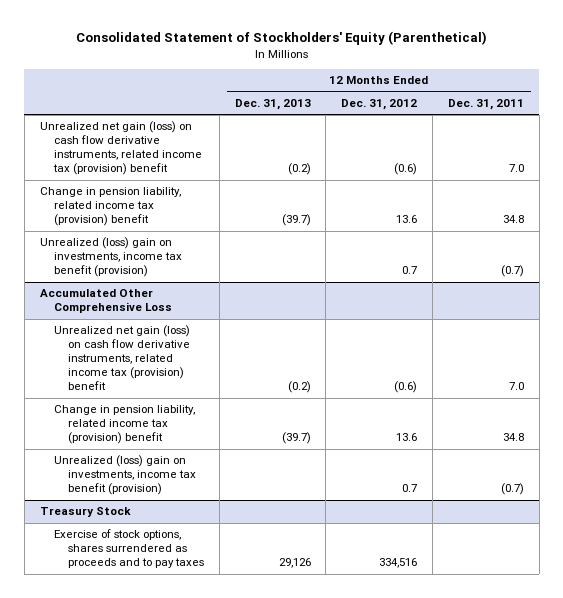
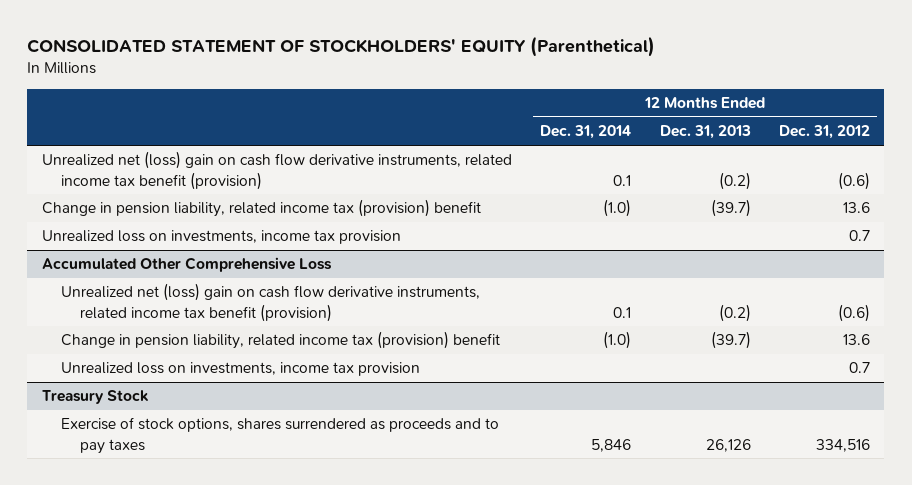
[75,31,487,46] Consolidated Statement of Stockholders' Equity (Parenthetical) -> [27,35,656,57] CONSOLIDATED STATEMENT OF STOCKHOLDERS' EQUITY (Parenthetical)
[447,98,524,110] Dec. 31, 2011 -> none
none -> [540,125,632,140] Dec. 31, 2014
[39,121,202,176] Unrealized net gain (loss) on cash flow derivative instruments, related income tax (provision) benefit -> [41,151,512,190] Unrealized net (loss) gain on cash flow derivative instruments, related income tax benefit (provision)
[39,237,182,278] Unrealized (loss) gain on investments, income tax benefit (provision) -> [41,230,401,245] Unrealized loss on investments, income tax provision
[53,325,190,391] Unrealized net gain (loss) on cash flow derivative instruments, related income tax (provision) benefit -> [60,283,480,322] Unrealized net (loss) gain on cash flow derivative instruments, related income tax benefit (provision)
[53,455,196,496] Unrealized (loss) gain on investments, income tax benefit (provision) -> [60,362,420,377] Unrealized loss on investments, income tax provision
[278,558,311,569] 29,126 -> [705,438,751,452] 26,126

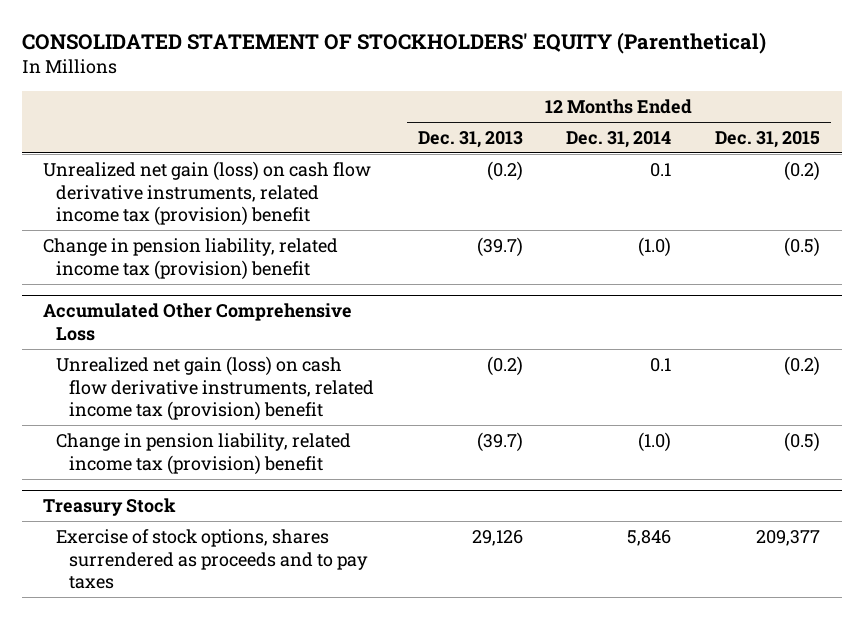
[779,125,871,140] Dec. 31, 2012 -> none
none -> [714,130,820,148] Dec. 31, 2015
[41,151,512,190] Unrealized net (loss) gain on cash flow derivative instruments, related income tax benefit (provision) -> [43,160,372,227] Unrealized net gain (loss) on cash flow derivative instruments, related income tax (provision) benefit
[41,230,401,245] Unrealized loss on investments, income tax provision -> none
[60,283,480,322] Unrealized net (loss) gain on cash flow derivative instruments, related income tax benefit (provision) -> [56,355,375,422] Unrealized net gain (loss) on cash flow derivative instruments, related income tax (provision) benefit
[60,362,420,377] Unrealized loss on investments, income tax provision -> none
[705,438,751,452] 26,126 -> [471,529,523,546] 29,126

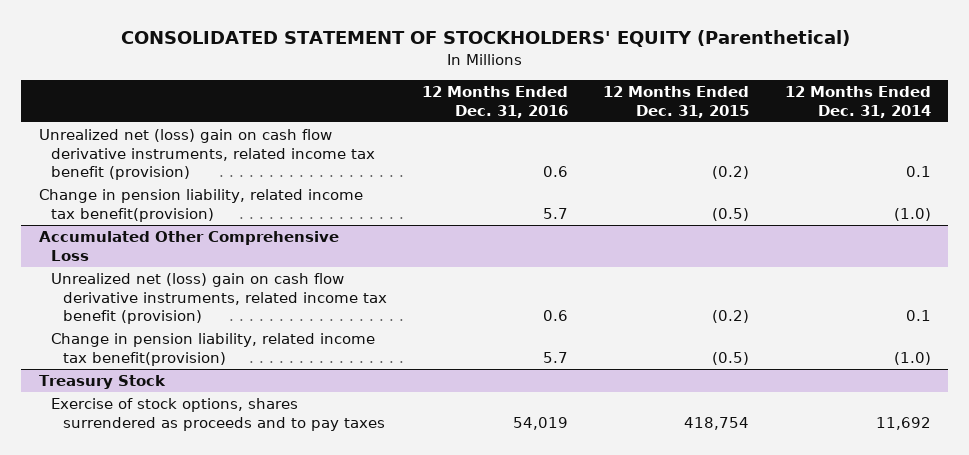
[417,130,523,148] Dec. 31, 2013 -> none
none -> [421,86,568,118] 12 Months Ended Dec. 31, 2016
[43,160,372,227] Unrealized net gain (loss) on cash flow derivative instruments, related income tax (provision) benefit -> [38,129,375,181] Unrealized net (loss) gain on cash flow derivative instruments, related income tax benefit (provision)
[43,237,339,280] Change in pension liability, related income tax (provision) benefit -> [38,189,363,222] Change in pension liability, related income tax benefit(provision)
[56,355,375,422] Unrealized net gain (loss) on cash flow derivative instruments, related income tax (provision) benefit -> [50,273,387,325] Unrealized net (loss) gain on cash flow derivative instruments, related income tax benefit (provision)
[56,432,352,475] Change in pension liability, related income tax (provision) benefit -> [50,333,375,366] Change in pension liability, related income tax benefit(provision)
[627,529,672,546] 5,846 -> [875,416,931,430] 11,692
[755,529,820,546] 209,377 -> [684,416,750,430] 418,754

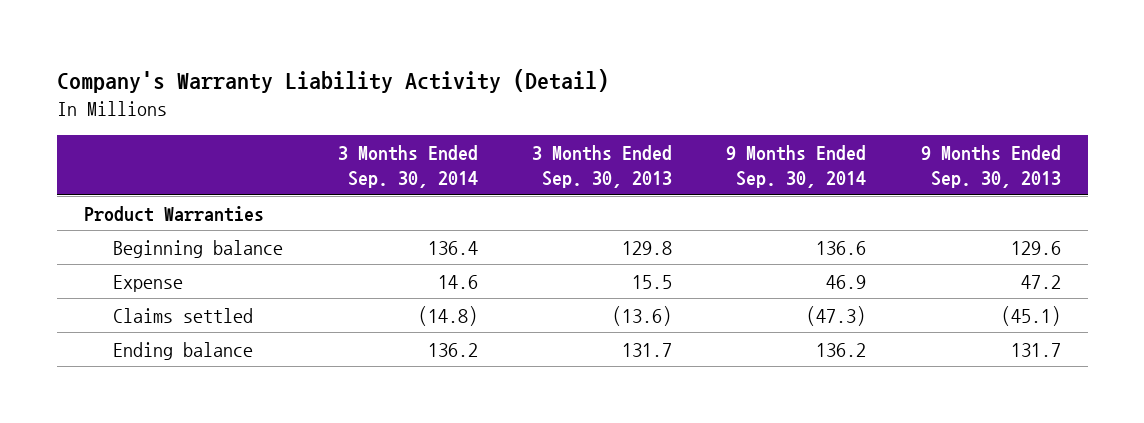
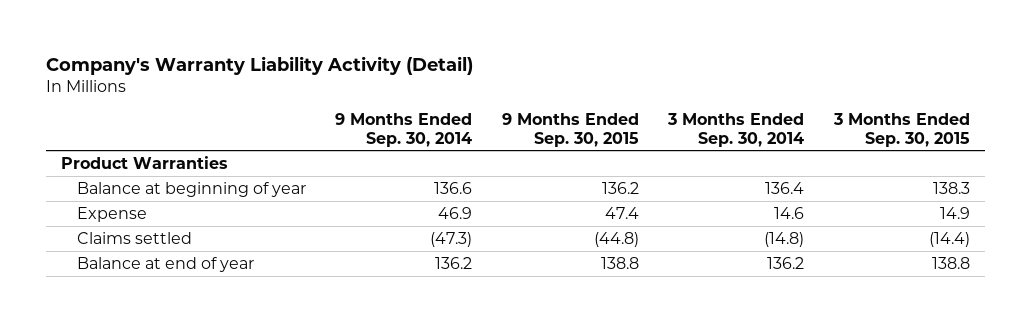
[531,145,672,188] 3 Months Ended Sep. 30, 2013 -> none
[920,145,1061,188] 9 Months Ended Sep. 30, 2013 -> none
none -> [501,113,639,147] 9 Months Ended Sep. 30, 2015
none -> [832,113,970,147] 3 Months Ended Sep. 30, 2015
[113,239,284,258] Beginning balance -> [76,181,306,197] Balance at beginning of year
[113,341,254,360] Ending balance -> [76,256,254,272] Balance at end of year

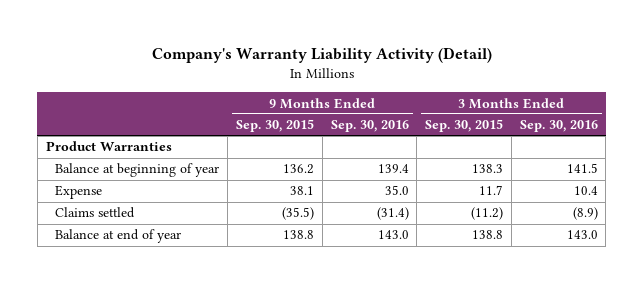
[335,113,473,147] 9 Months Ended Sep. 30, 2014 -> none
[667,113,805,147] 3 Months Ended Sep. 30, 2014 -> none
none -> [330,120,409,133] Sep. 30, 2016
none -> [519,120,598,133] Sep. 30, 2016
[604,206,639,219] 47.4 -> [290,186,315,196] 38.1
[939,206,970,219] 14.9 -> [479,185,504,196] 11.7
[593,231,639,247] (44.8) -> [282,207,315,221] (35.5)
[928,231,970,247] (14.4) -> [471,207,504,221] (11.2)

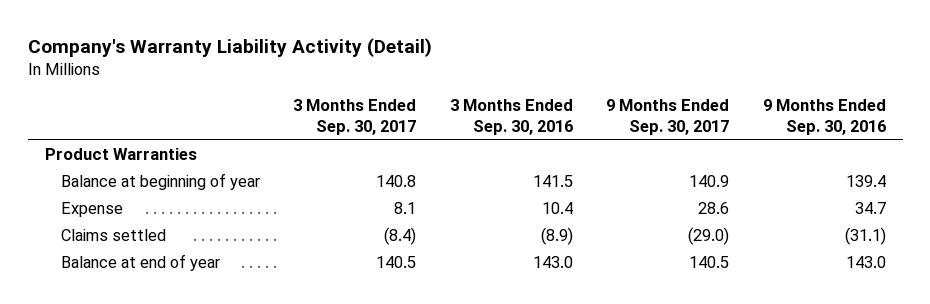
[236,119,315,133] Sep. 30, 2015 -> none
[425,119,504,133] Sep. 30, 2015 -> none
none -> [293,98,417,136] 3 Months Ended Sep. 30, 2017
none -> [606,98,730,136] 9 Months Ended Sep. 30, 2017
[384,185,409,196] 35.0 -> [854,202,886,215] 34.7
[376,207,409,221] (31.4) -> [844,227,886,246] (31.1)

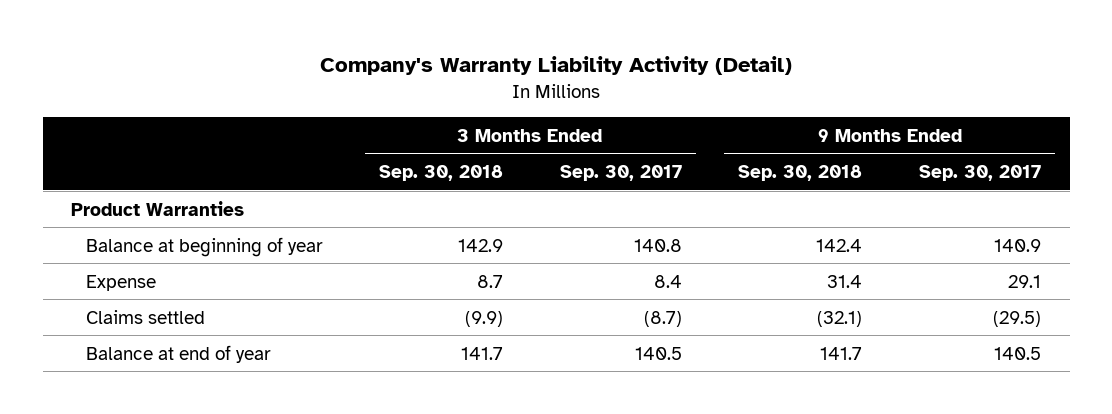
[449,98,573,136] 3 Months Ended Sep. 30, 2016 -> none
[762,98,886,136] 9 Months Ended Sep. 30, 2016 -> none
none -> [378,164,503,181] Sep. 30, 2018
none -> [738,164,863,181] Sep. 30, 2018
[394,202,417,215] 8.1 -> [653,274,682,288] 8.4
[698,202,730,215] 28.6 -> [1008,274,1042,288] 29.1
[384,227,417,246] (8.4) -> [643,310,682,327] (8.7)
[688,227,730,246] (29.0) -> [993,310,1042,327] (29.5)

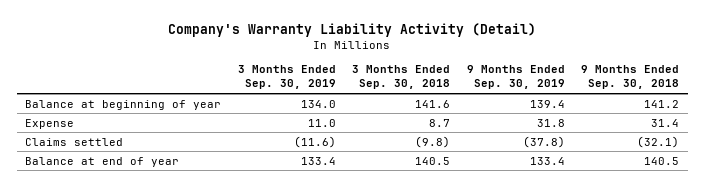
[559,164,682,181] Sep. 30, 2017 -> none
[919,164,1042,181] Sep. 30, 2017 -> none
none -> [237,65,336,90] 3 Months Ended Sep. 30, 2019
none -> [466,65,565,90] 9 Months Ended Sep. 30, 2019
[70,200,244,216] Product Warranties -> none
[457,238,503,252] 142.9 -> [415,99,451,108] 141.6
[816,238,863,252] 142.4 -> [644,99,680,108] 141.2
[464,310,503,327] (9.9) -> [415,135,451,148] (9.8)
[460,346,503,360] 141.7 -> [415,156,451,165] 140.5
[820,346,863,360] 141.7 -> [644,156,680,165] 140.5

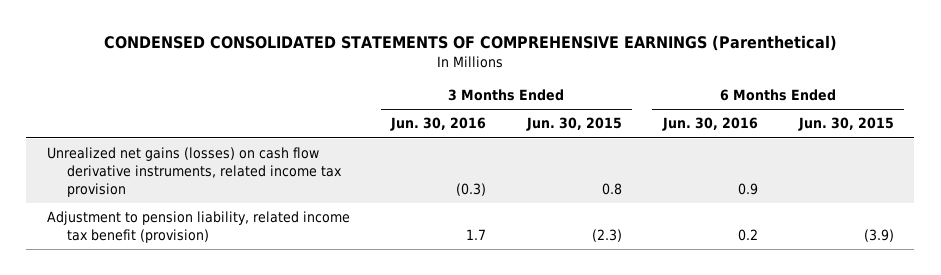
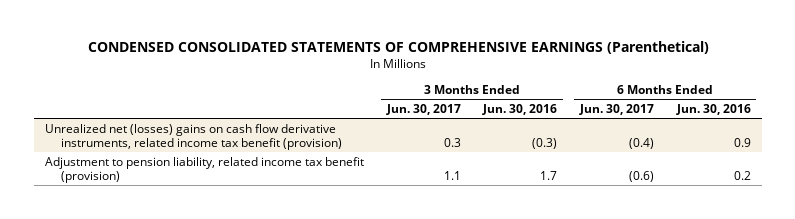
[525,117,622,132] Jun. 30, 2015 -> none
[797,117,894,132] Jun. 30, 2015 -> none
none -> [385,104,461,116] Jun. 30, 2017
none -> [578,104,654,116] Jun. 30, 2017
[46,147,342,198] Unrealized net gains (losses) on cash flow derivative instruments, related income tax provision -> [44,123,342,151] Unrealized net (losses) gains on cash flow derivative instruments, related income tax benefit (provision)

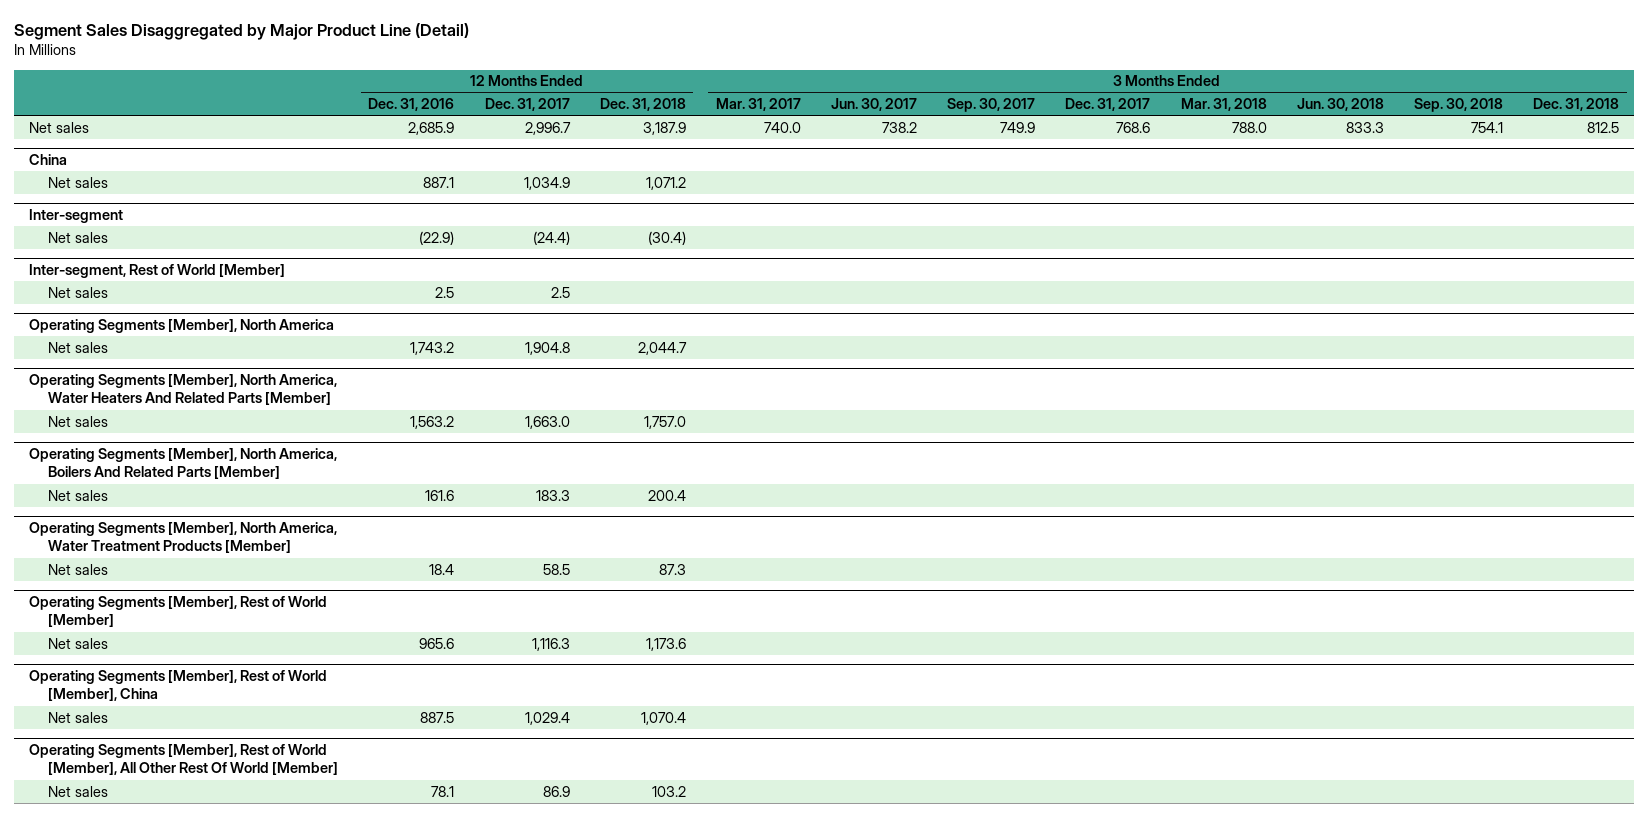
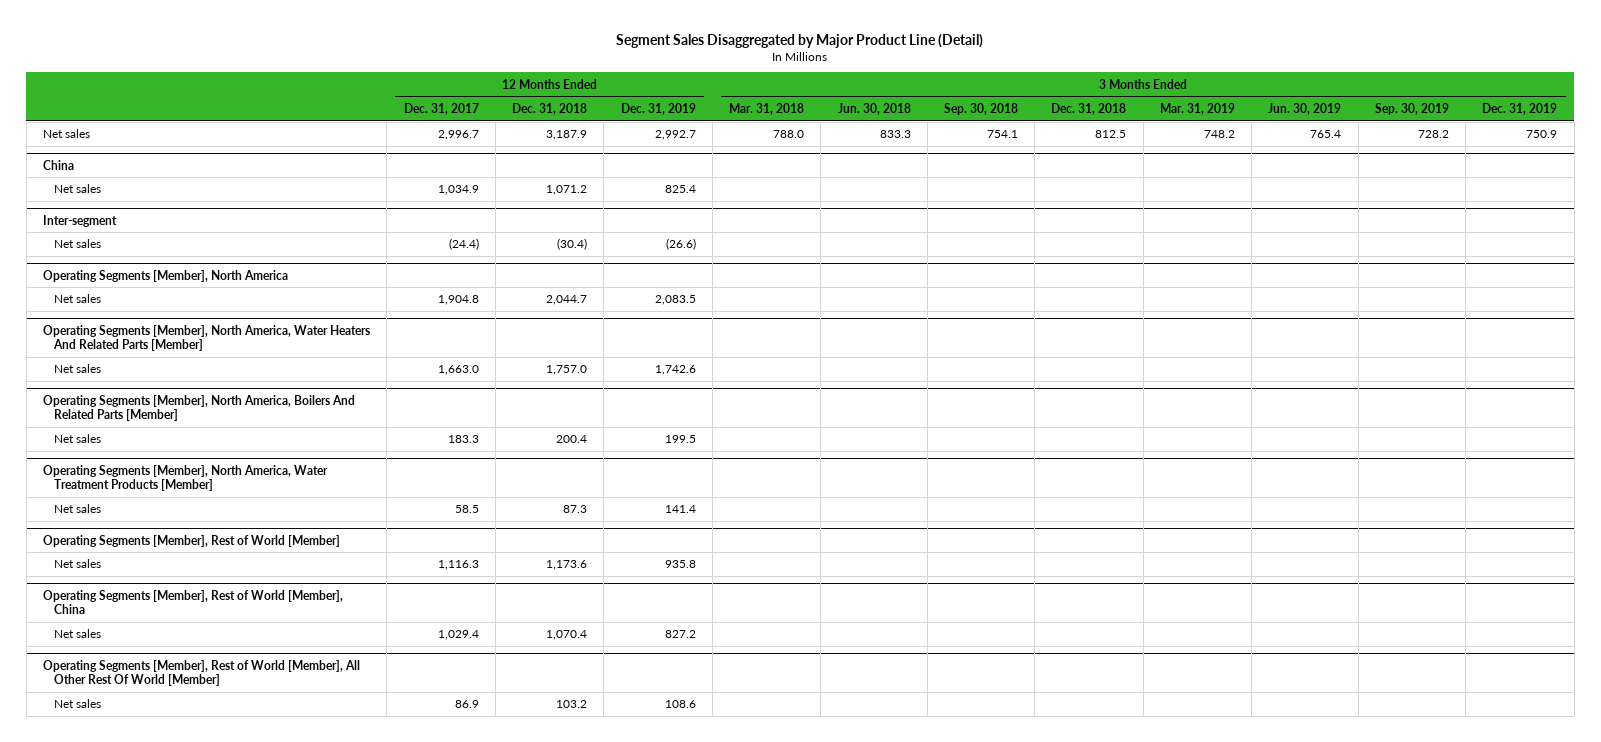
[368,97,455,111] Dec. 31, 2016 -> none
[715,97,801,111] Mar. 31, 2017 -> none
[831,97,918,111] Jun. 30, 2017 -> none
[947,97,1036,112] Sep. 30, 2017 -> none
[1065,97,1151,111] Dec. 31, 2017 -> none
none -> [620,102,696,115] Dec. 31, 2019
none -> [1159,102,1235,115] Mar. 31, 2019
none -> [1268,102,1342,115] Jun. 30, 2019
none -> [1374,102,1449,115] Sep. 30, 2019
none -> [1482,102,1558,115] Dec. 31, 2019
[29,263,286,278] Inter-segment, Rest of World [Member] -> none
[48,286,109,298] Net sales -> none

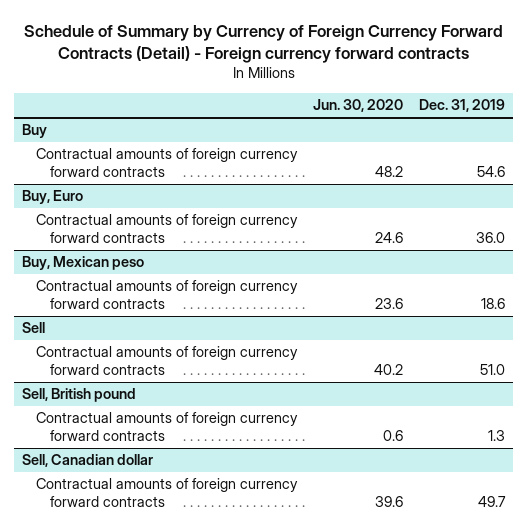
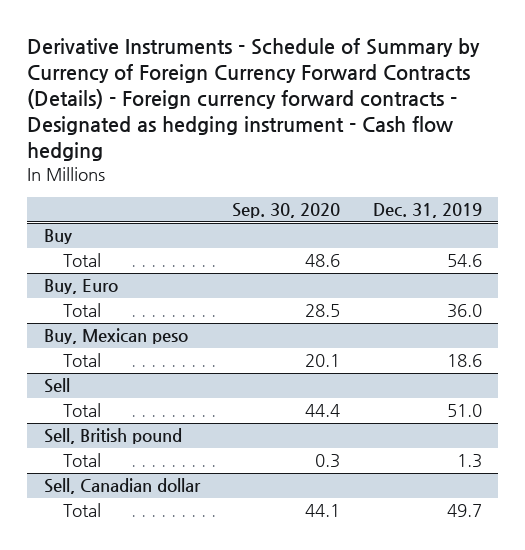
[23,24,503,63] Schedule of Summary by Currency of Foreign Currency Forward Contracts (Detail) - Foreign currency forward contracts -> [27,38,481,162] Derivative Instruments - Schedule of Summary by Currency of Foreign Currency Forward Contracts (Details) - Foreign currency forward contracts - Designated as hedging instrument - Cash flow hedging
[313,99,404,113] Jun. 30, 2020 -> none
none -> [232,203,341,219] Sep. 30, 2020
[35,148,298,178] Contractual amounts of foreign currency forward contracts -> [63,253,102,268] Total
[35,214,298,244] Contractual amounts of foreign currency forward contracts -> [63,303,102,318] Total
[35,280,298,310] Contractual amounts of foreign currency forward contracts -> [63,353,102,368] Total
[35,346,298,376] Contractual amounts of foreign currency forward contracts -> [63,403,102,418] Total
[35,412,298,442] Contractual amounts of foreign currency forward contracts -> [63,453,102,468] Total
[35,478,298,508] Contractual amounts of foreign currency forward contracts -> [63,503,102,518] Total

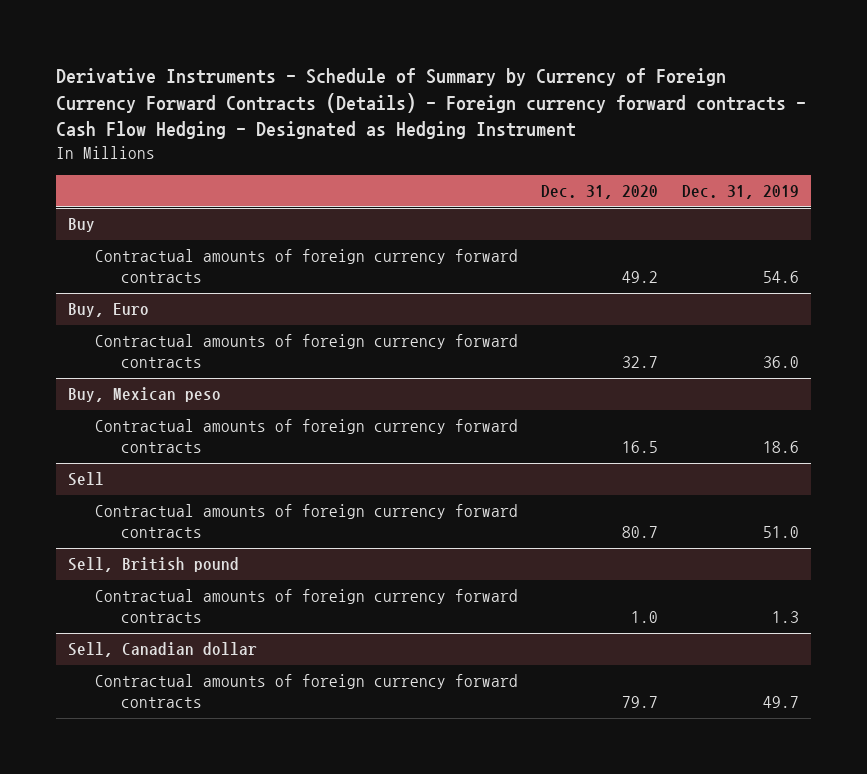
[27,38,481,162] Derivative Instruments - Schedule of Summary by Currency of Foreign Currency Forward Contracts (Details) - Foreign currency forward contracts - Designated as hedging instrument - Cash flow hedging -> [56,68,807,139] Derivative Instruments - Schedule of Summary by Currency of Foreign Currency Forward Contracts (Details) - Foreign currency forward contracts - Cash Flow Hedging - Designated as Hedging Instrument
[232,203,341,219] Sep. 30, 2020 -> none
none -> [541,185,659,200] Dec. 31, 2020
[63,253,102,268] Total -> [94,249,518,284] Contractual amounts of foreign currency forward contracts
[63,303,102,318] Total -> [94,334,518,369] Contractual amounts of foreign currency forward contracts
[63,353,102,368] Total -> [94,419,518,454] Contractual amounts of foreign currency forward contracts
[63,403,102,418] Total -> [94,504,518,539] Contractual amounts of foreign currency forward contracts
[63,453,102,468] Total -> [94,589,518,624] Contractual amounts of foreign currency forward contracts
[63,503,102,518] Total -> [94,674,518,709] Contractual amounts of foreign currency forward contracts

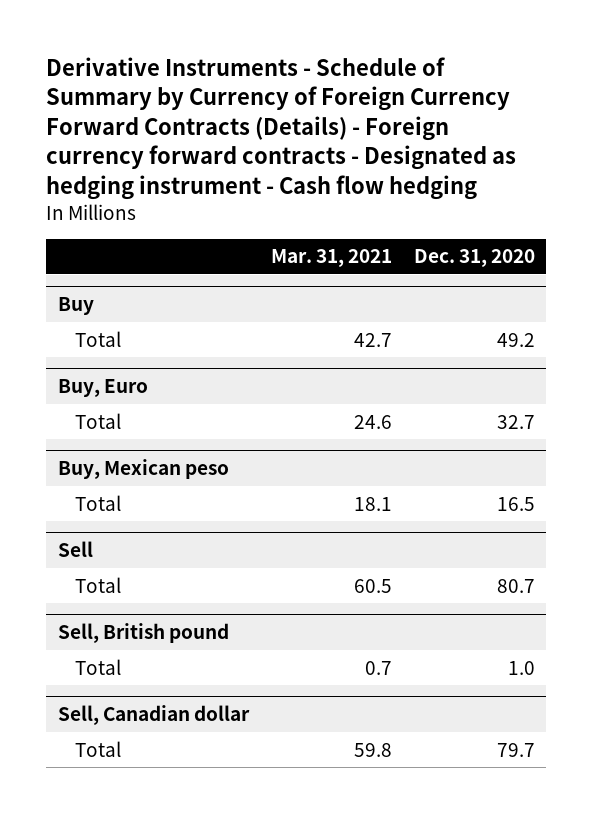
[56,68,807,139] Derivative Instruments - Schedule of Summary by Currency of Foreign Currency Forward Contracts (Details) - Foreign currency forward contracts - Cash Flow Hedging - Designated as Hedging Instrument -> [46,56,517,200] Derivative Instruments - Schedule of Summary by Currency of Foreign Currency Forward Contracts (Details) - Foreign currency forward contracts - Designated as hedging instrument - Cash flow hedging
[682,185,800,200] Dec. 31, 2019 -> none
none -> [270,249,392,268] Mar. 31, 2021
[94,249,518,284] Contractual amounts of foreign currency forward contracts -> [74,330,121,347] Total
[94,334,518,369] Contractual amounts of foreign currency forward contracts -> [74,412,121,429] Total
[94,419,518,454] Contractual amounts of foreign currency forward contracts -> [74,494,121,511] Total
[94,504,518,539] Contractual amounts of foreign currency forward contracts -> [74,576,121,593] Total
[94,589,518,624] Contractual amounts of foreign currency forward contracts -> [74,658,121,675] Total
[94,674,518,709] Contractual amounts of foreign currency forward contracts -> [74,740,121,757] Total

